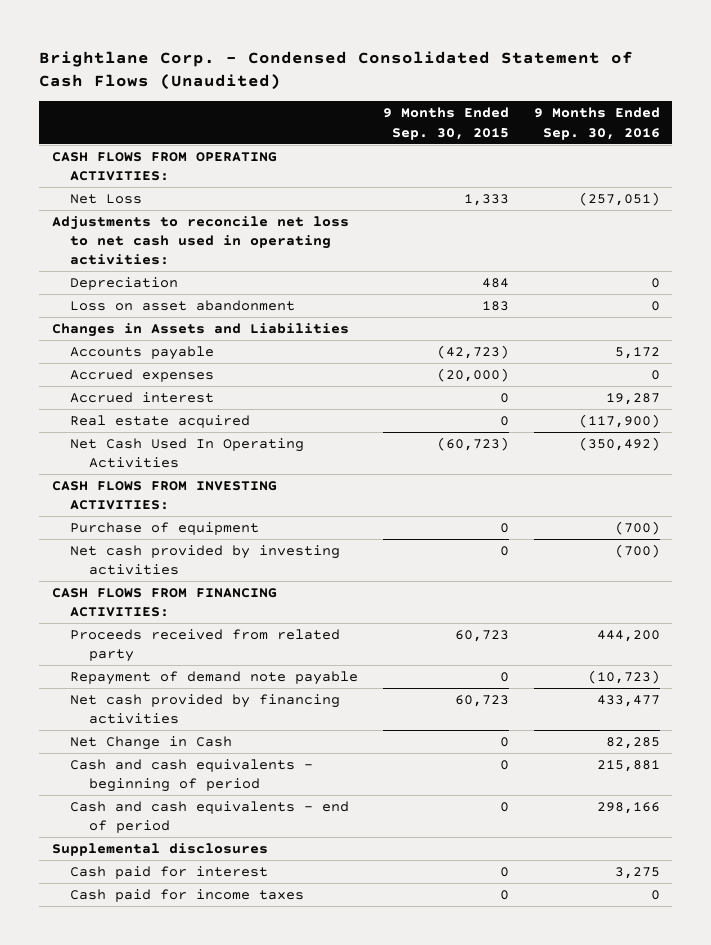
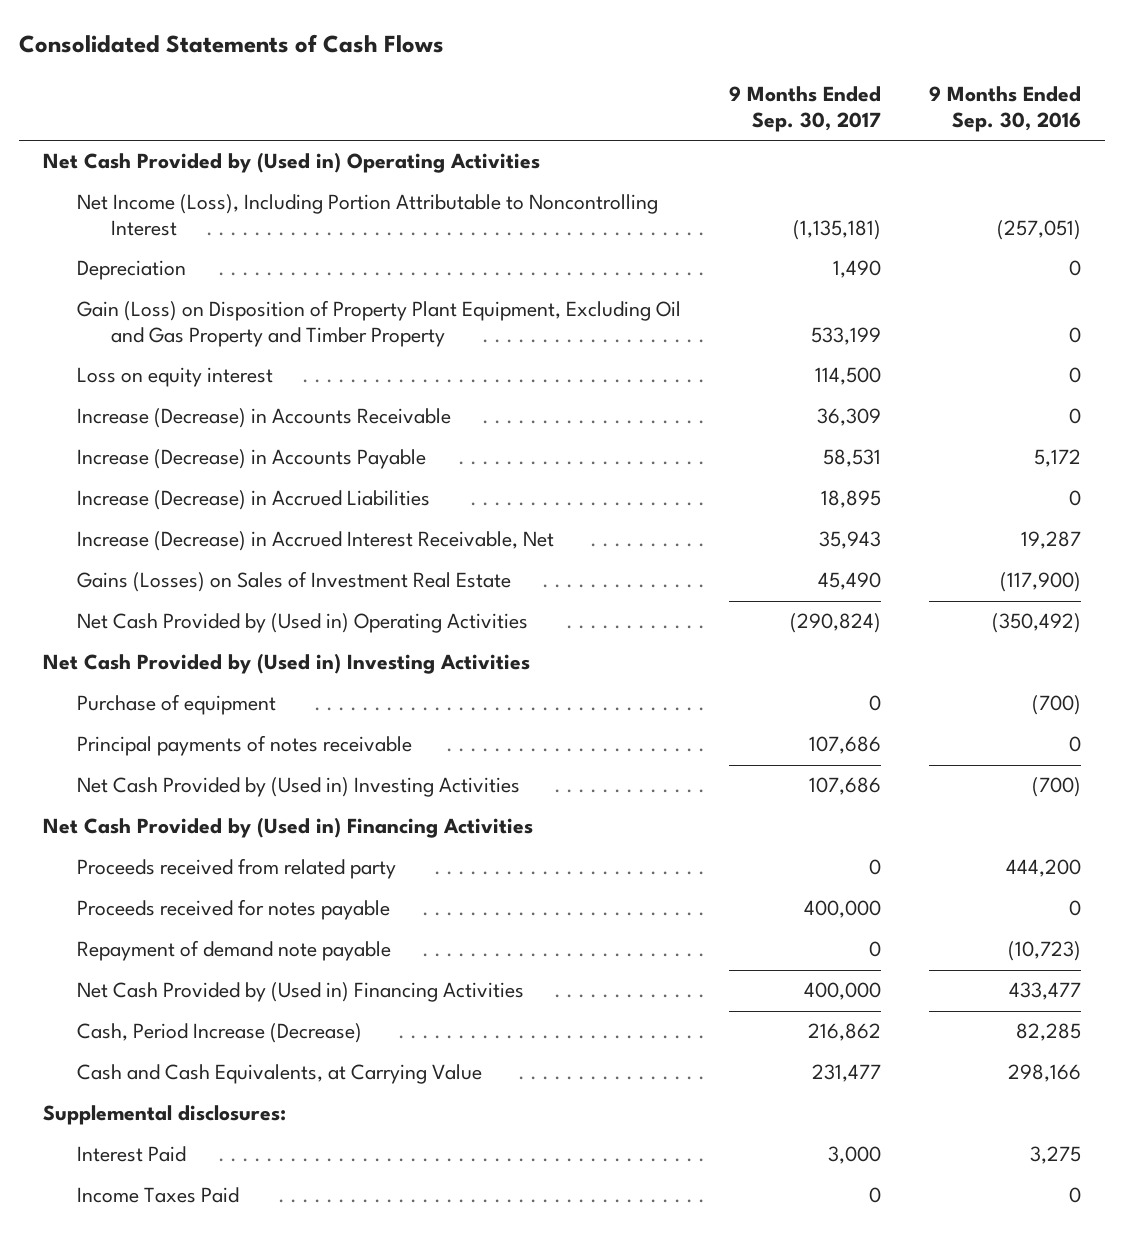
[39,50,634,91] Brightlane Corp. - Condensed Consolidated Statement of Cash Flows (Unaudited) -> [19,34,445,54] Consolidated Statements of Cash Flows
[383,107,510,140] 9 Months Ended Sep. 30, 2015 -> none
none -> [729,86,882,133] 9 Months Ended Sep. 30, 2017
[51,215,349,266] Adjustments to reconcile net loss to net cash used in operating activities: -> none
[51,151,277,182] CASH FLOWS FROM OPERATING ACTIVITIES: -> [43,152,541,174] Net Cash Provided by (Used in) Operating Activities
[70,193,143,204] Net Loss -> [76,194,658,237] Net Income (Loss), Including Portion Attributable to Noncontrolling Interest
[70,299,296,311] Loss on asset abandonment -> none
[51,322,349,337] Changes in Assets and Liabilities -> none
none -> [76,300,681,348] Gain (Loss) on Disposition of Property Plant Equipment, Excluding Oil and Gas Property and Timber Property
none -> [76,367,273,388] Loss on equity interest
none -> [76,408,451,429] Increase (Decrease) in Accounts Receivable
[70,345,215,360] Accounts payable -> [76,449,426,470] Increase (Decrease) in Accounts Payable
[70,368,215,382] Accrued expenses -> [76,490,430,511] Increase (Decrease) in Accrued Liabilities
[70,391,215,403] Accrued interest -> [76,531,554,552] Increase (Decrease) in Accrued Interest Receivable, Net
[70,414,251,428] Real estate acquired -> [76,571,511,593] Gains (Losses) on Sales of Investment Real Estate
[70,437,305,469] Net Cash Used In Operating Activities -> [76,613,528,634] Net Cash Provided by (Used in) Operating Activities
[51,480,277,511] CASH FLOWS FROM INVESTING ACTIVITIES: -> [43,653,531,675] Net Cash Provided by (Used in) Investing Activities
none -> [76,735,412,757] Principal payments of notes receivable
[70,544,341,576] Net cash provided by investing activities -> [76,777,520,798] Net Cash Provided by (Used in) Investing Activities
[51,587,277,618] CASH FLOWS FROM FINANCING ACTIVITIES: -> [43,817,534,839] Net Cash Provided by (Used in) Financing Activities
none -> [76,899,390,921] Proceeds received for notes payable
[70,800,350,834] Cash and cash equivalents - end of period -> none
[70,693,341,725] Net cash provided by financing activities -> [76,982,524,1003] Net Cash Provided by (Used in) Financing Activities
[70,735,233,750] Net Change in Cash -> [76,1023,362,1044] Cash, Period Increase (Decrease)
[70,758,314,793] Cash and cash equivalents - beginning of period -> [76,1064,482,1085] Cash and Cash Equivalents, at Carrying Value
[596,759,660,772] 215,881 -> [1008,1064,1082,1083] 298,166
[51,842,268,856] Supplemental disclosures -> [43,1105,287,1126] Supplemental disclosures:
[70,865,269,879] Cash paid for interest -> [76,1146,186,1163] Interest Paid
[70,888,305,902] Cash paid for income taxes -> [76,1187,239,1204] Income Taxes Paid

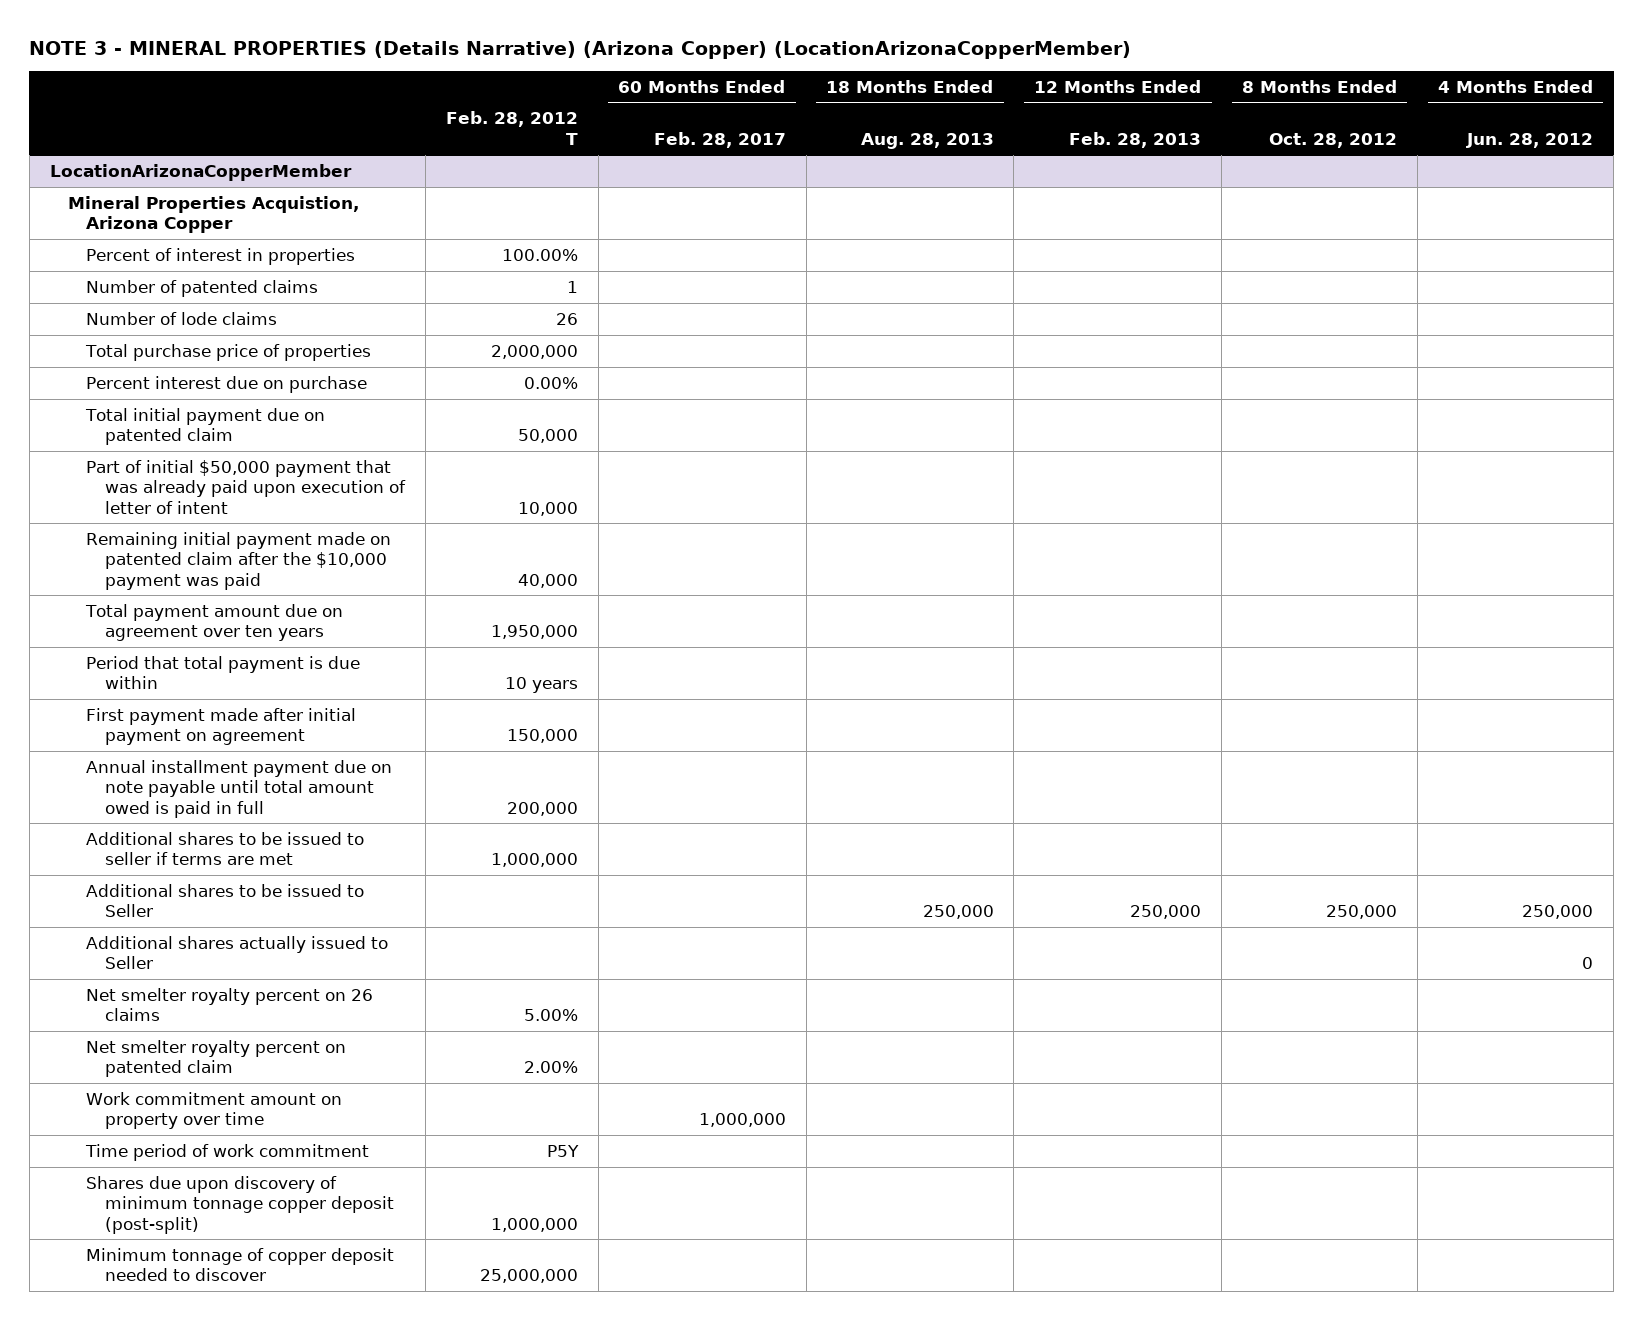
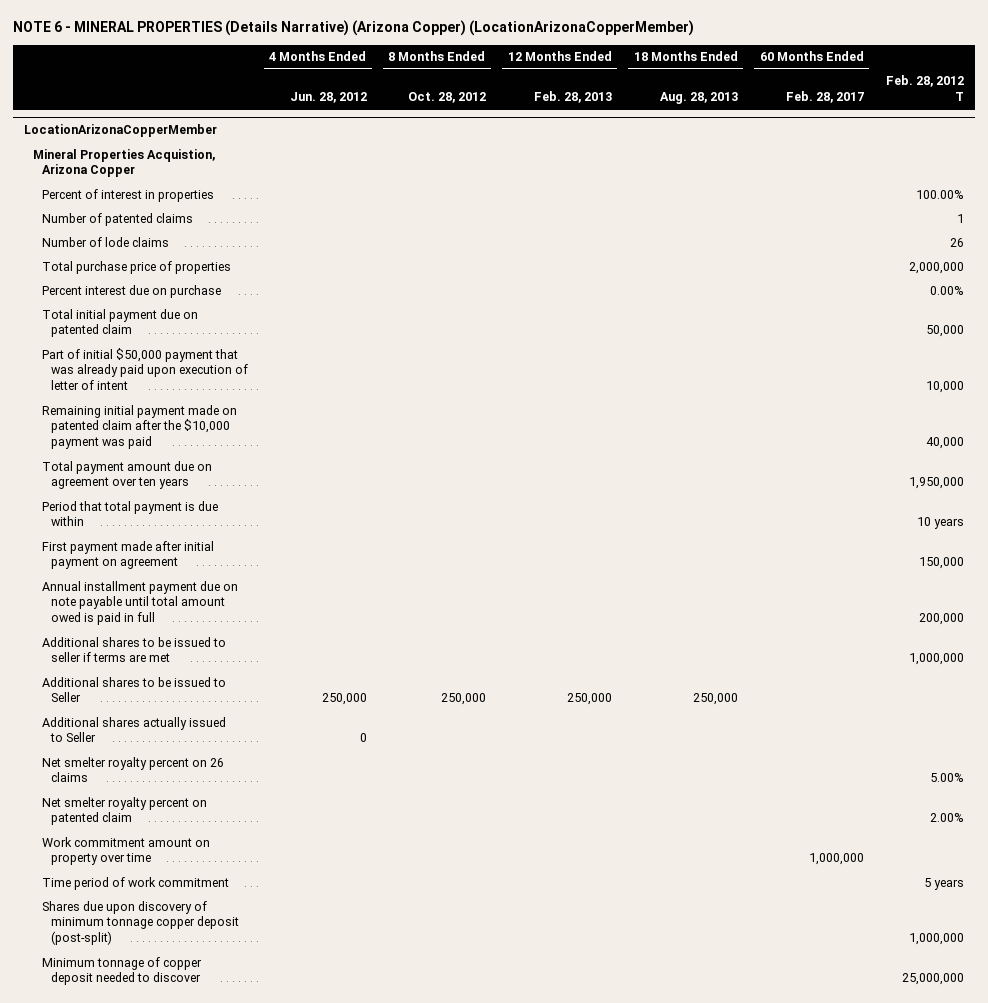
[29,40,1132,59] NOTE 3 - MINERAL PROPERTIES (Details Narrative) (Arizona Copper) (LocationArizonaCopperMember) -> [13,20,695,37] NOTE 6 - MINERAL PROPERTIES (Details Narrative) (Arizona Copper) (LocationArizonaCopperMember)
[546,1144,579,1157] P5Y -> [923,877,964,890] 5 years

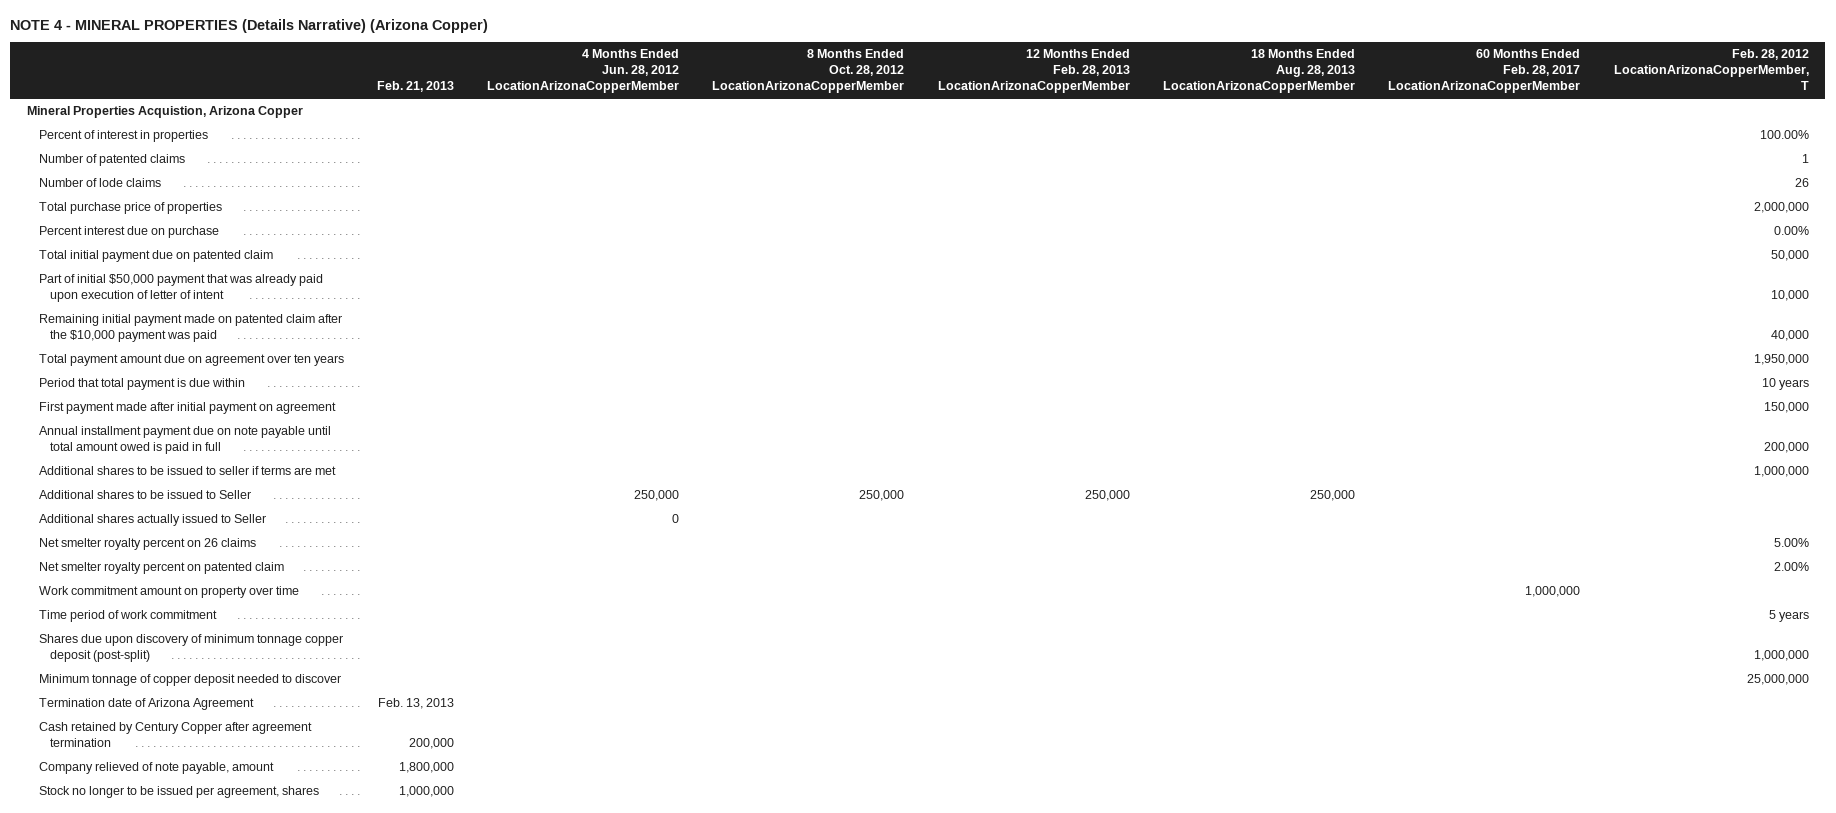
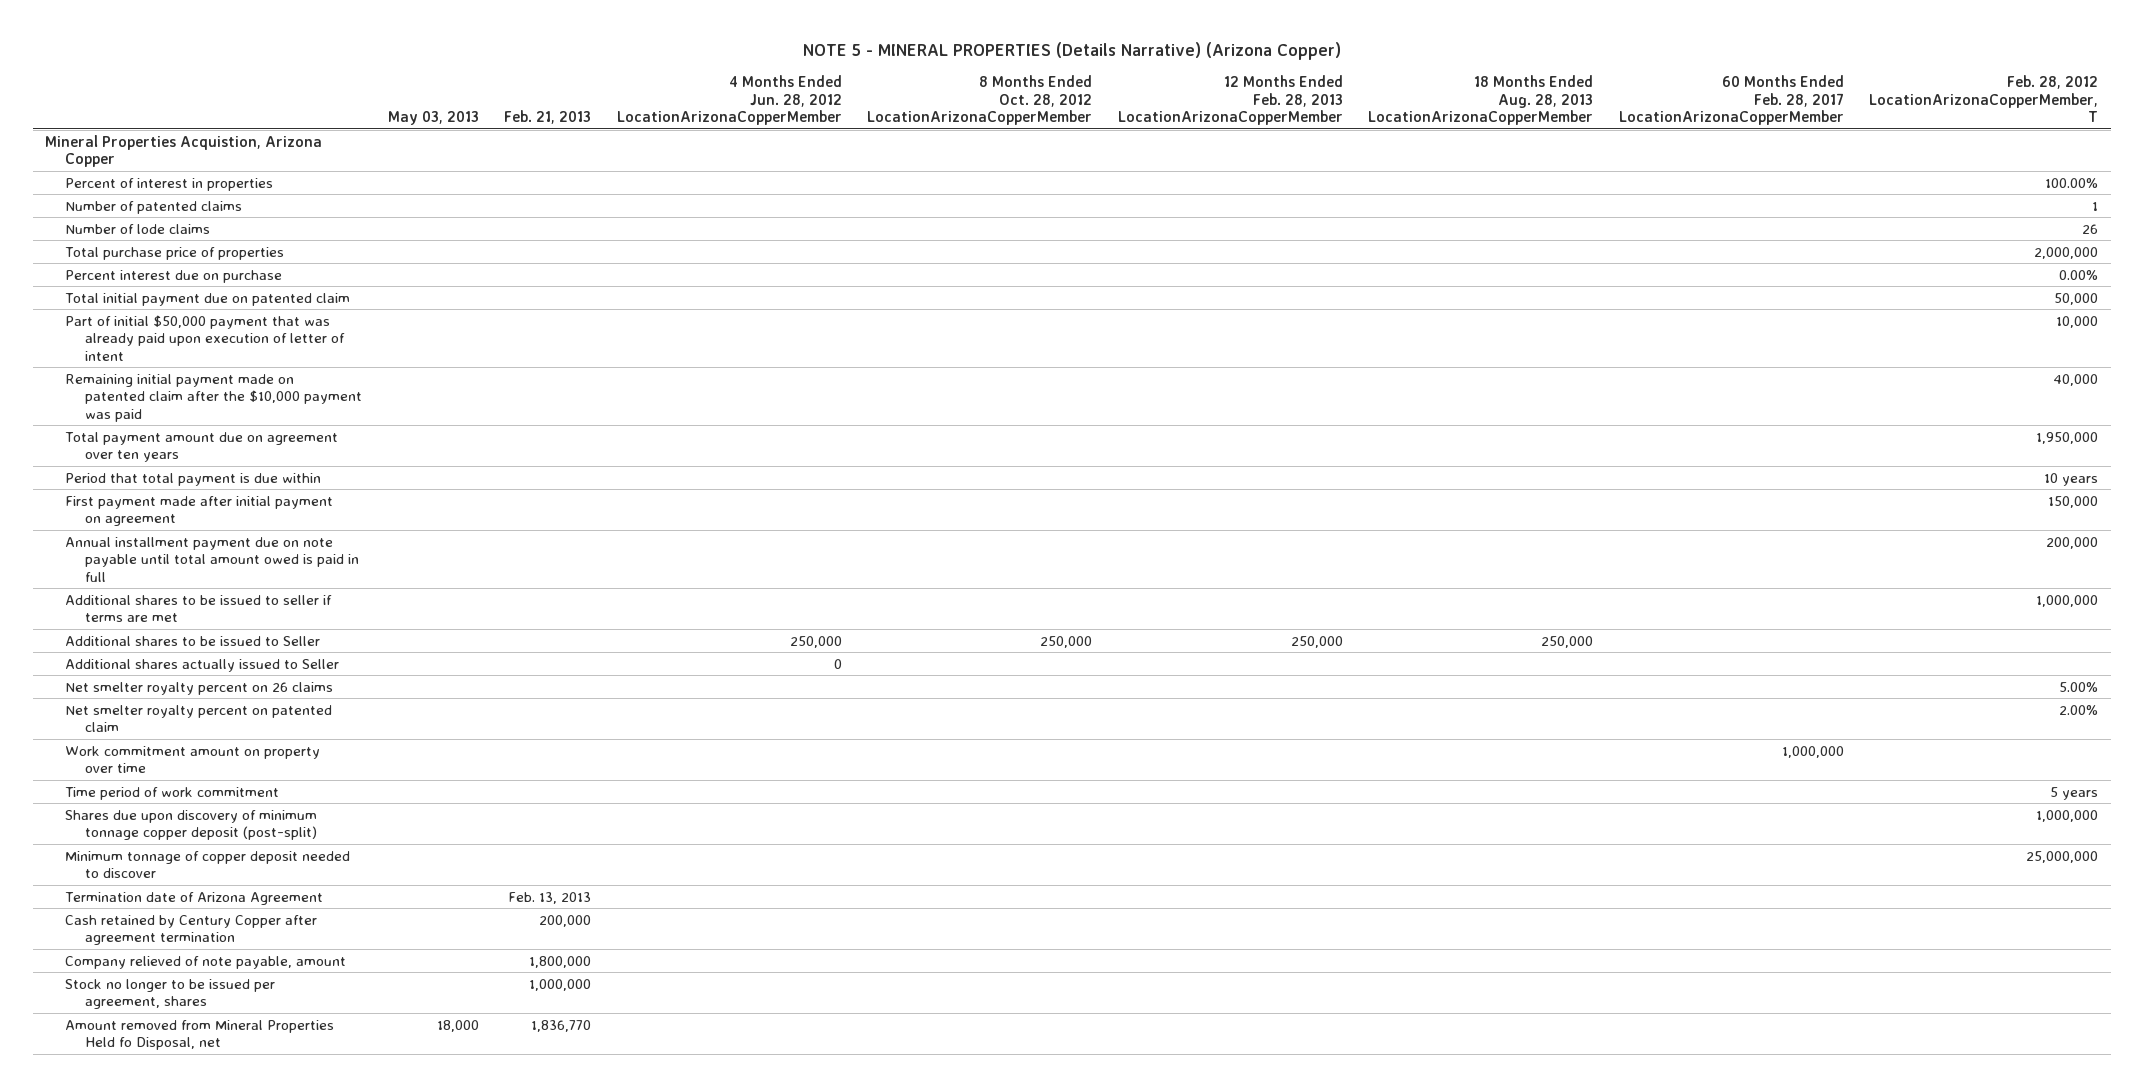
[10,18,489,33] NOTE 4 - MINERAL PROPERTIES (Details Narrative) (Arizona Copper) -> [802,41,1341,60] NOTE 5 - MINERAL PROPERTIES (Details Narrative) (Arizona Copper)
none -> [387,111,479,126] May 03, 2013
none -> [65,1019,335,1051] Amount removed from Mineral Properties Held fo Disposal, net

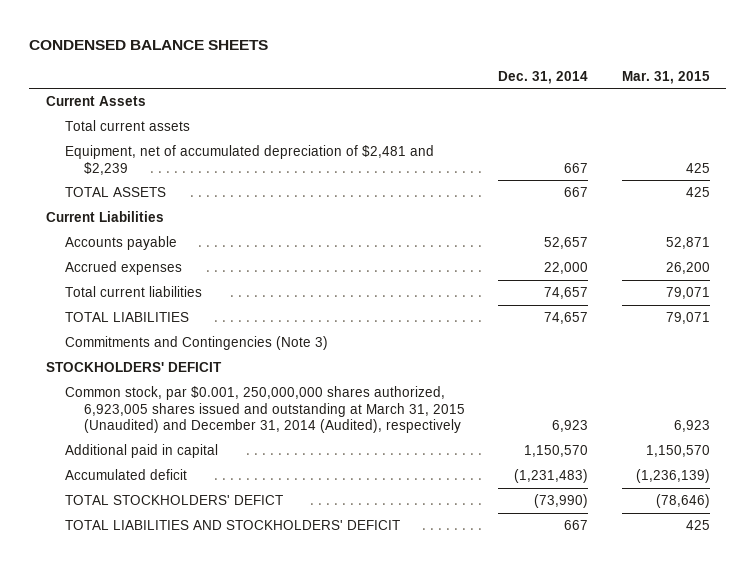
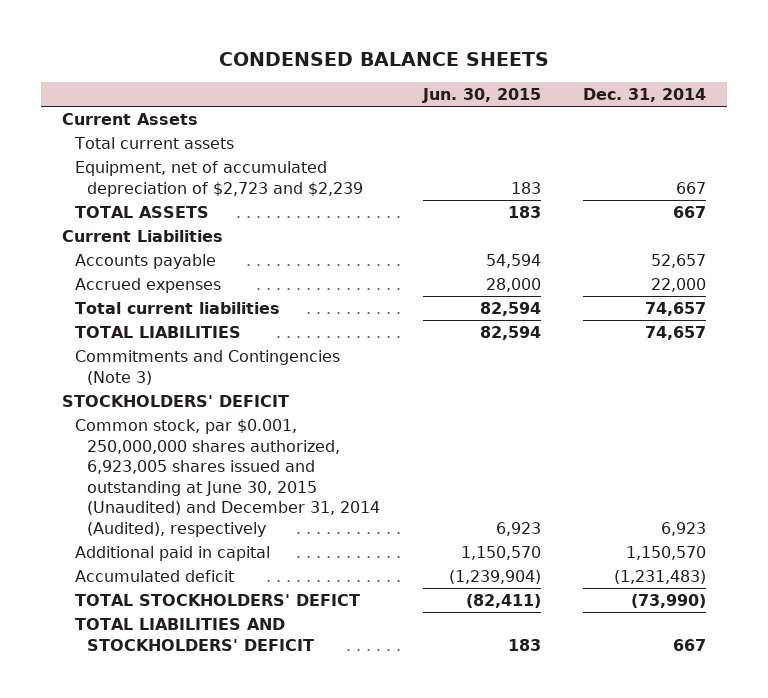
[621,70,710,84] Mar. 31, 2015 -> none
none -> [421,87,541,103] Jun. 30, 2015
[64,145,434,175] Equipment, net of accumulated depreciation of $2,481 and $2,239 -> [74,161,364,197] Equipment, net of accumulated depreciation of $2,723 and $2,239
[64,386,465,434] Common stock, par $0.001, 250,000,000 shares authorized, 6,923,005 shares issued and outstanding at March 31, 2015 (Unaudited) and December 31, 2014 (Audited), respectively -> [74,419,381,537] Common stock, par $0.001, 250,000,000 shares authorized, 6,923,005 shares issued and outstanding at June 30, 2015 (Unaudited) and December 31, 2014 (Audited), respectively

